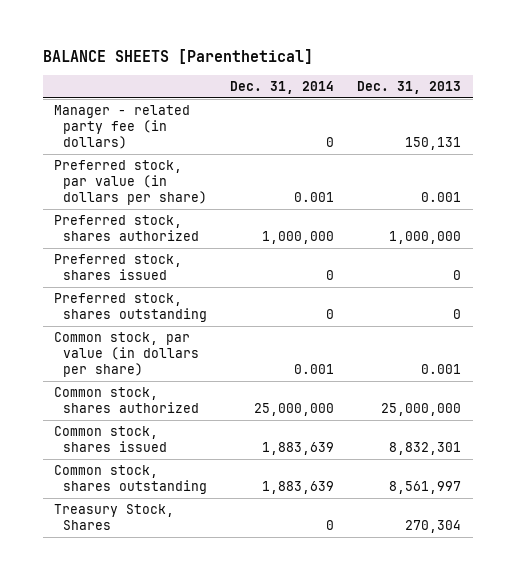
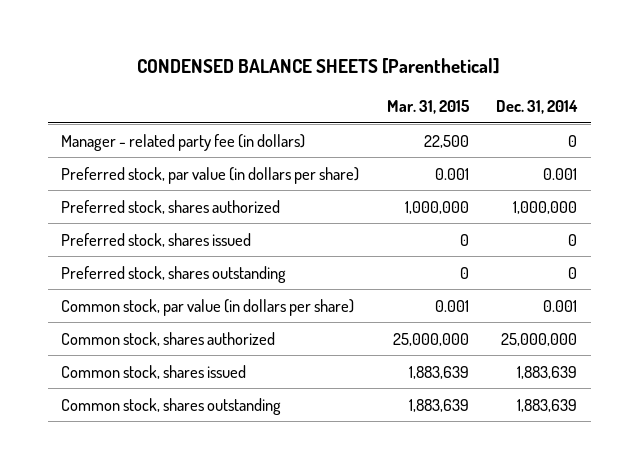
[42,49,313,65] BALANCE SHEETS [Parenthetical] -> [137,58,501,75] CONDENSED BALANCE SHEETS [Parenthetical]
[357,80,462,94] Dec. 31, 2013 -> none
none -> [386,100,470,115] Mar. 31, 2015
[54,504,175,530] Treasury Stock, Shares -> none

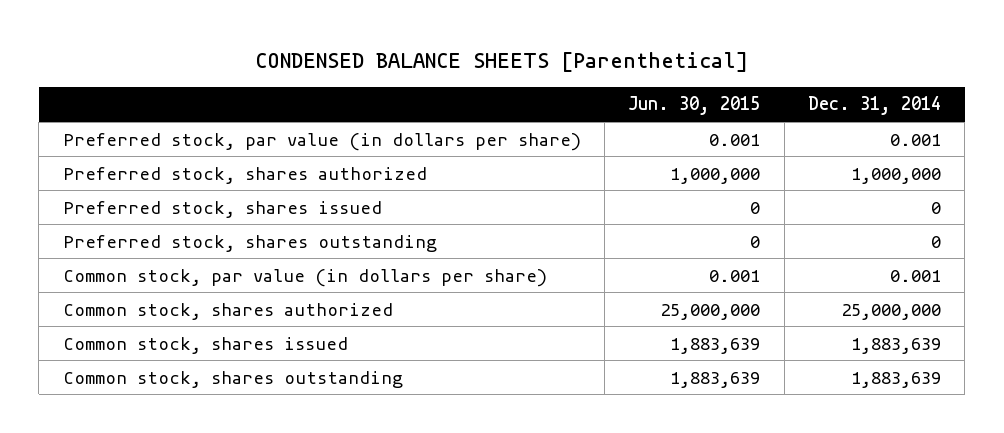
[386,100,470,115] Mar. 31, 2015 -> none
none -> [628,96,761,116] Jun. 30, 2015
[61,133,306,151] Manager - related party fee (in dollars) -> none

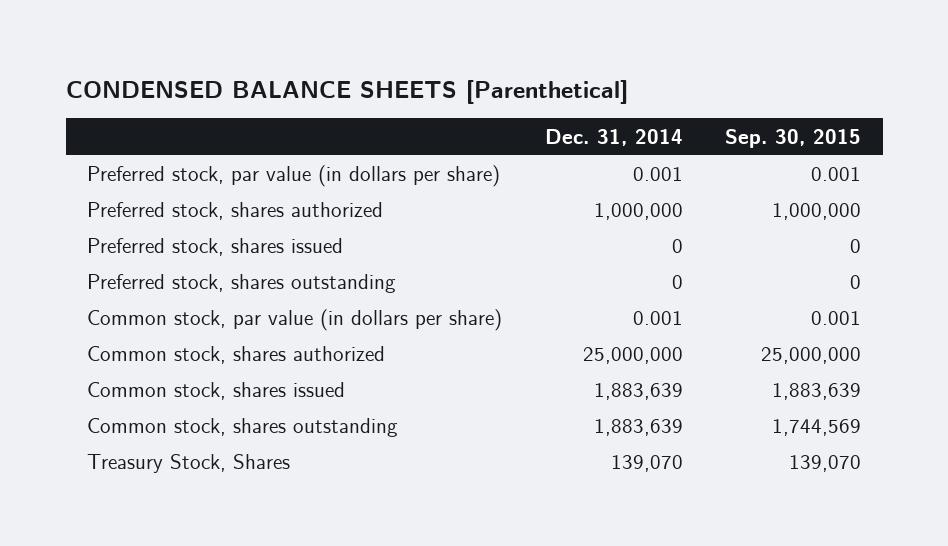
[628,96,761,116] Jun. 30, 2015 -> none
none -> [725,128,862,148] Sep. 30, 2015
none -> [86,454,290,474] Treasury Stock, Shares

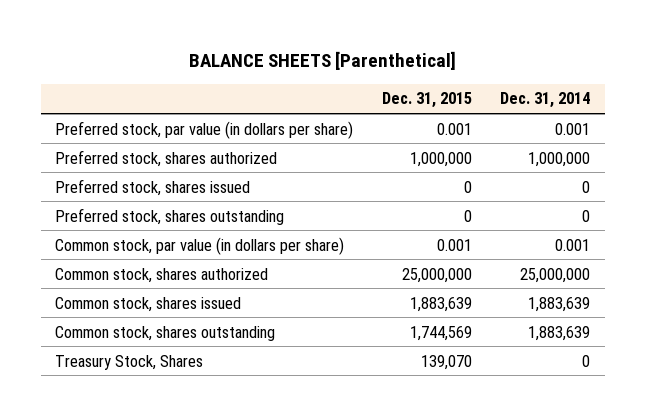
[65,79,628,104] CONDENSED BALANCE SHEETS [Parenthetical] -> [188,51,456,71] BALANCE SHEETS [Parenthetical]
[725,128,862,148] Sep. 30, 2015 -> none
none -> [381,92,472,109] Dec. 31, 2015
[610,455,683,473] 139,070 -> [582,354,591,367] 0

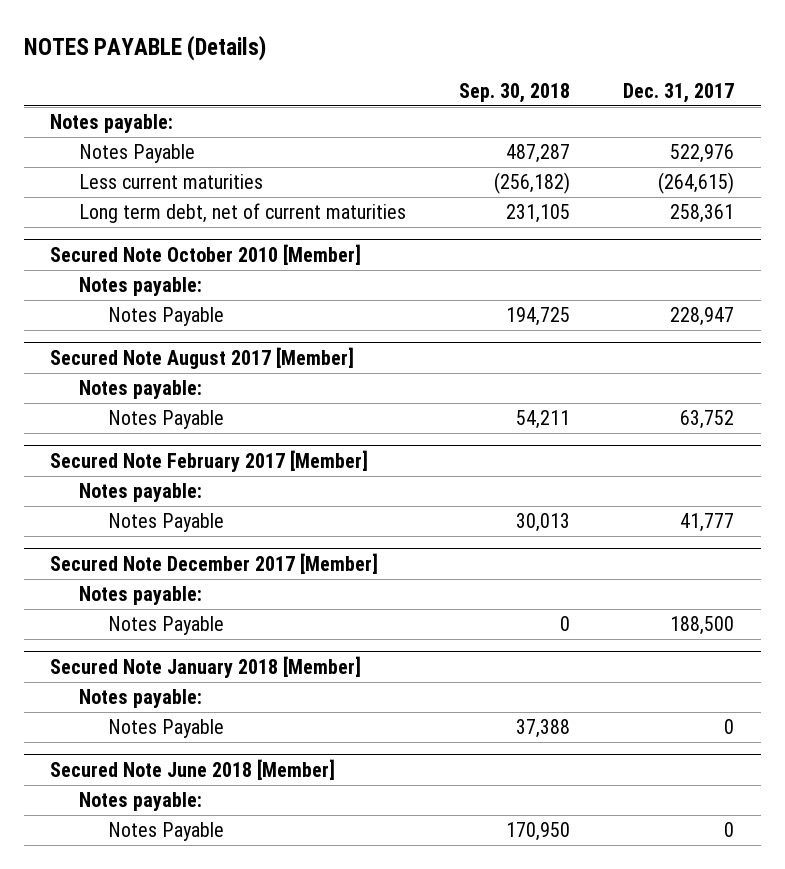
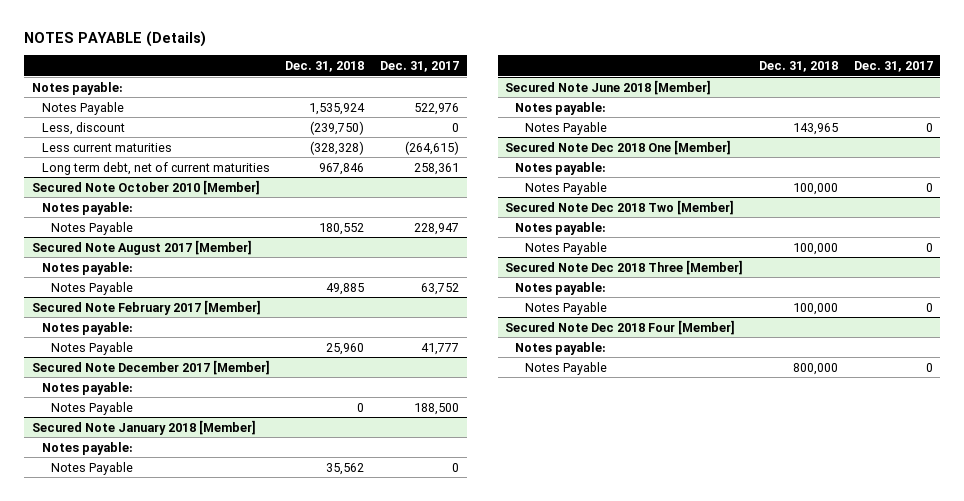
[459,82,571,103] Sep. 30, 2018 -> none
none -> [285,60,365,72] Dec. 31, 2018
none -> [41,121,125,135] Less, discount
none -> [505,139,732,155] Secured Note Dec 2018 One [Member]
none -> [515,161,607,175] Notes payable:
none -> [525,181,608,195] Notes Payable
none -> [505,199,735,215] Secured Note Dec 2018 Two [Member]
none -> [515,221,607,235] Notes payable:
none -> [525,241,608,255] Notes Payable
none -> [505,259,744,275] Secured Note Dec 2018 Three [Member]
none -> [515,281,607,295] Notes payable:
none -> [525,301,608,315] Notes Payable
none -> [505,319,736,335] Secured Note Dec 2018 Four [Member]
none -> [515,341,607,355] Notes payable:
none -> [525,361,608,375] Notes Payable

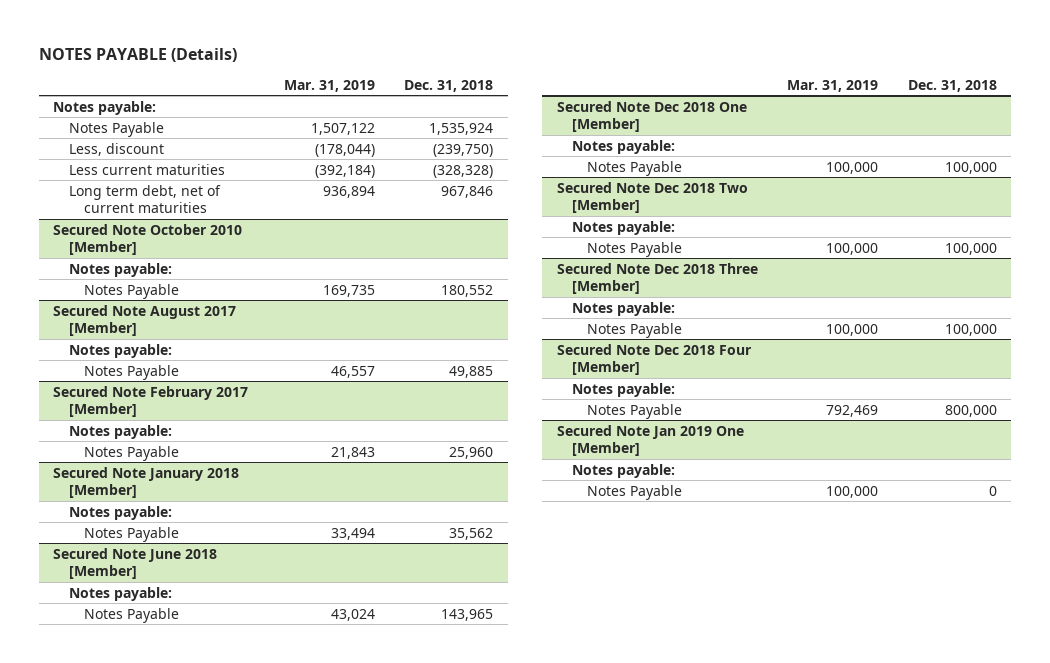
[379,60,459,72] Dec. 31, 2017 -> none
none -> [283,79,375,92] Mar. 31, 2019
[31,359,270,375] Secured Note December 2017 [Member] -> none
[41,381,133,395] Notes payable: -> none
[51,401,134,415] Notes Payable -> none
none -> [556,424,744,457] Secured Note Jan 2019 One [Member]
none -> [572,463,676,478] Notes payable:
none -> [587,484,683,500] Notes Payable

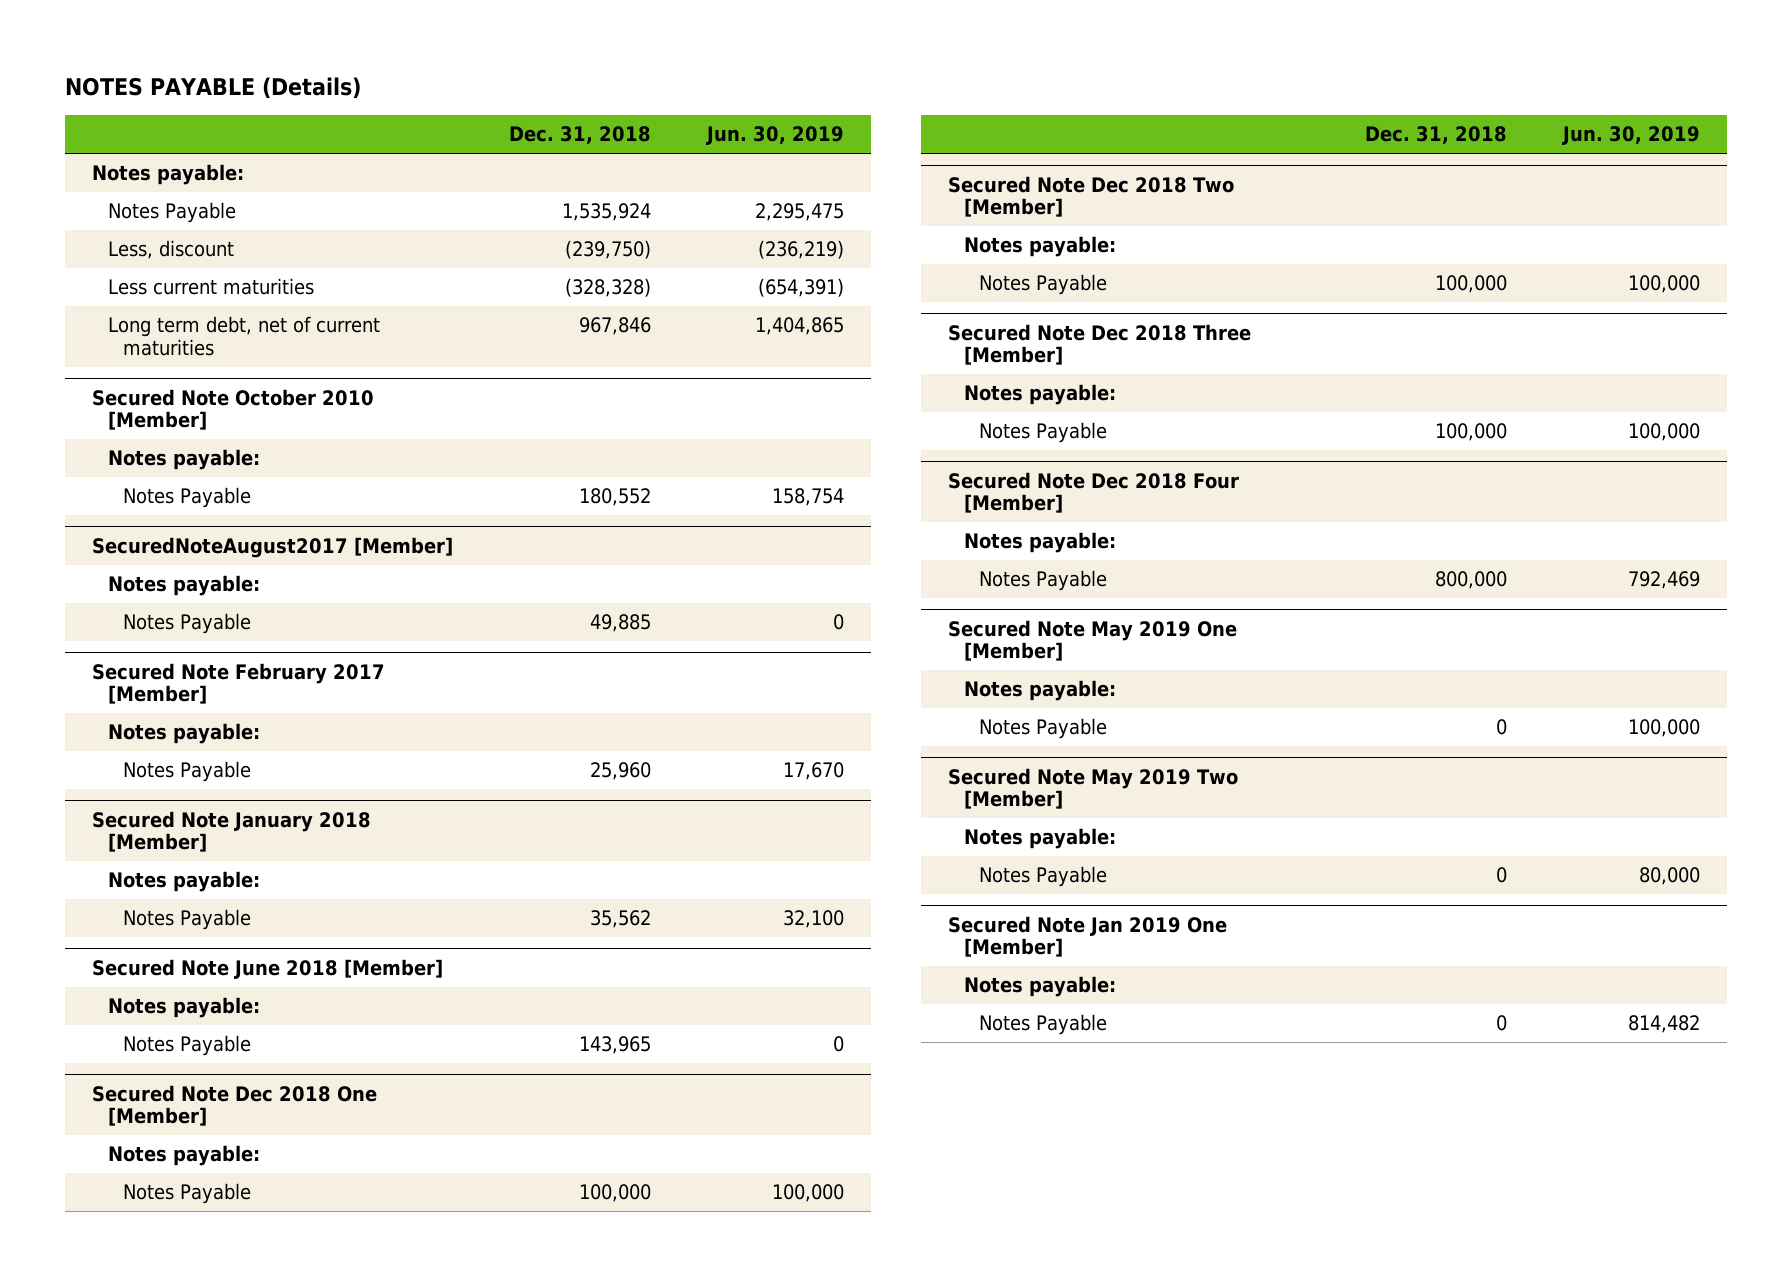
[283,79,375,92] Mar. 31, 2019 -> none
none -> [705,126,844,146] Jun. 30, 2019
[53,304,237,337] Secured Note August 2017 [Member] -> [92,536,454,558] SecuredNoteAugust2017 [Member]
none -> [948,619,1238,662] Secured Note May 2019 One [Member]
none -> [963,680,1116,702] Notes payable:
none -> [978,718,1107,740] Notes Payable
none -> [948,767,1239,810] Secured Note May 2019 Two [Member]
none -> [963,828,1116,850] Notes payable:
none -> [978,866,1107,888] Notes Payable

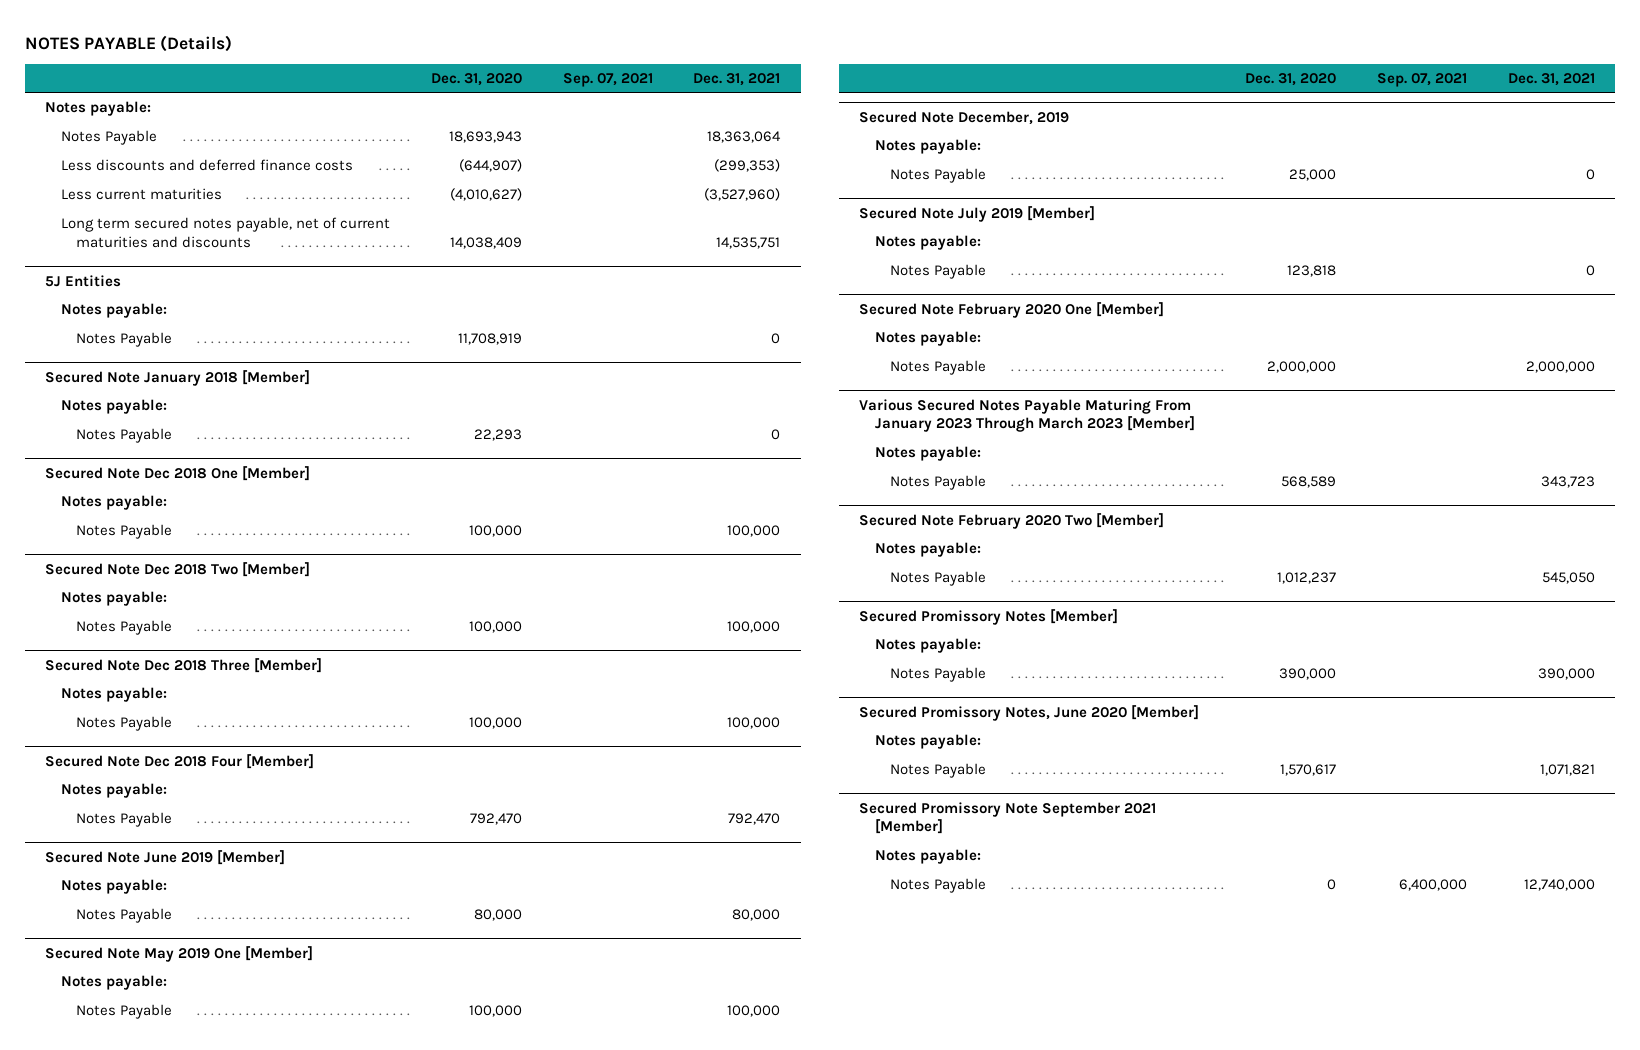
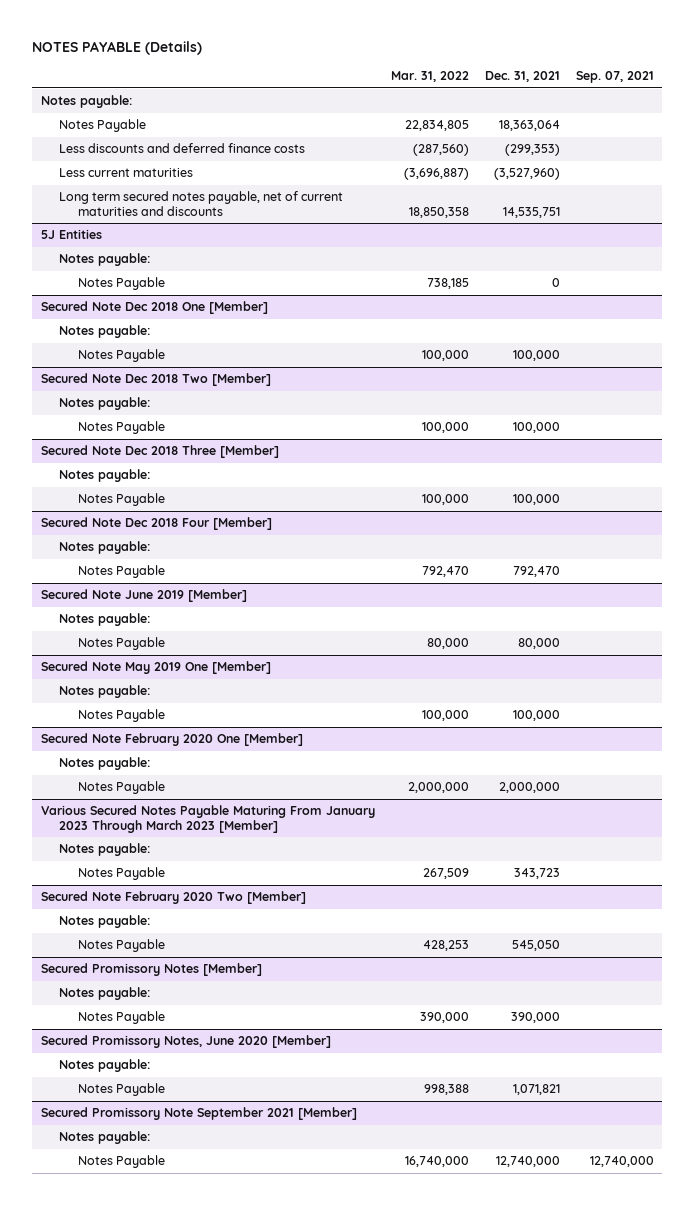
[430,72,522,86] Dec. 31, 2020 -> none
none -> [390,71,469,83] Mar. 31, 2022
[45,369,311,386] Secured Note January 2018 [Member] -> none
[60,399,167,415] Notes payable: -> none
[76,428,173,444] Notes Payable -> none
[859,110,1070,125] Secured Note December, 2019 -> none
[874,139,981,155] Notes payable: -> none
[890,168,987,184] Notes Payable -> none
[859,205,1096,222] Secured Note July 2019 [Member] -> none
[874,235,981,251] Notes payable: -> none
[890,264,987,280] Notes Payable -> none
[1398,879,1467,892] 6,400,000 -> [590,1156,655,1168] 12,740,000

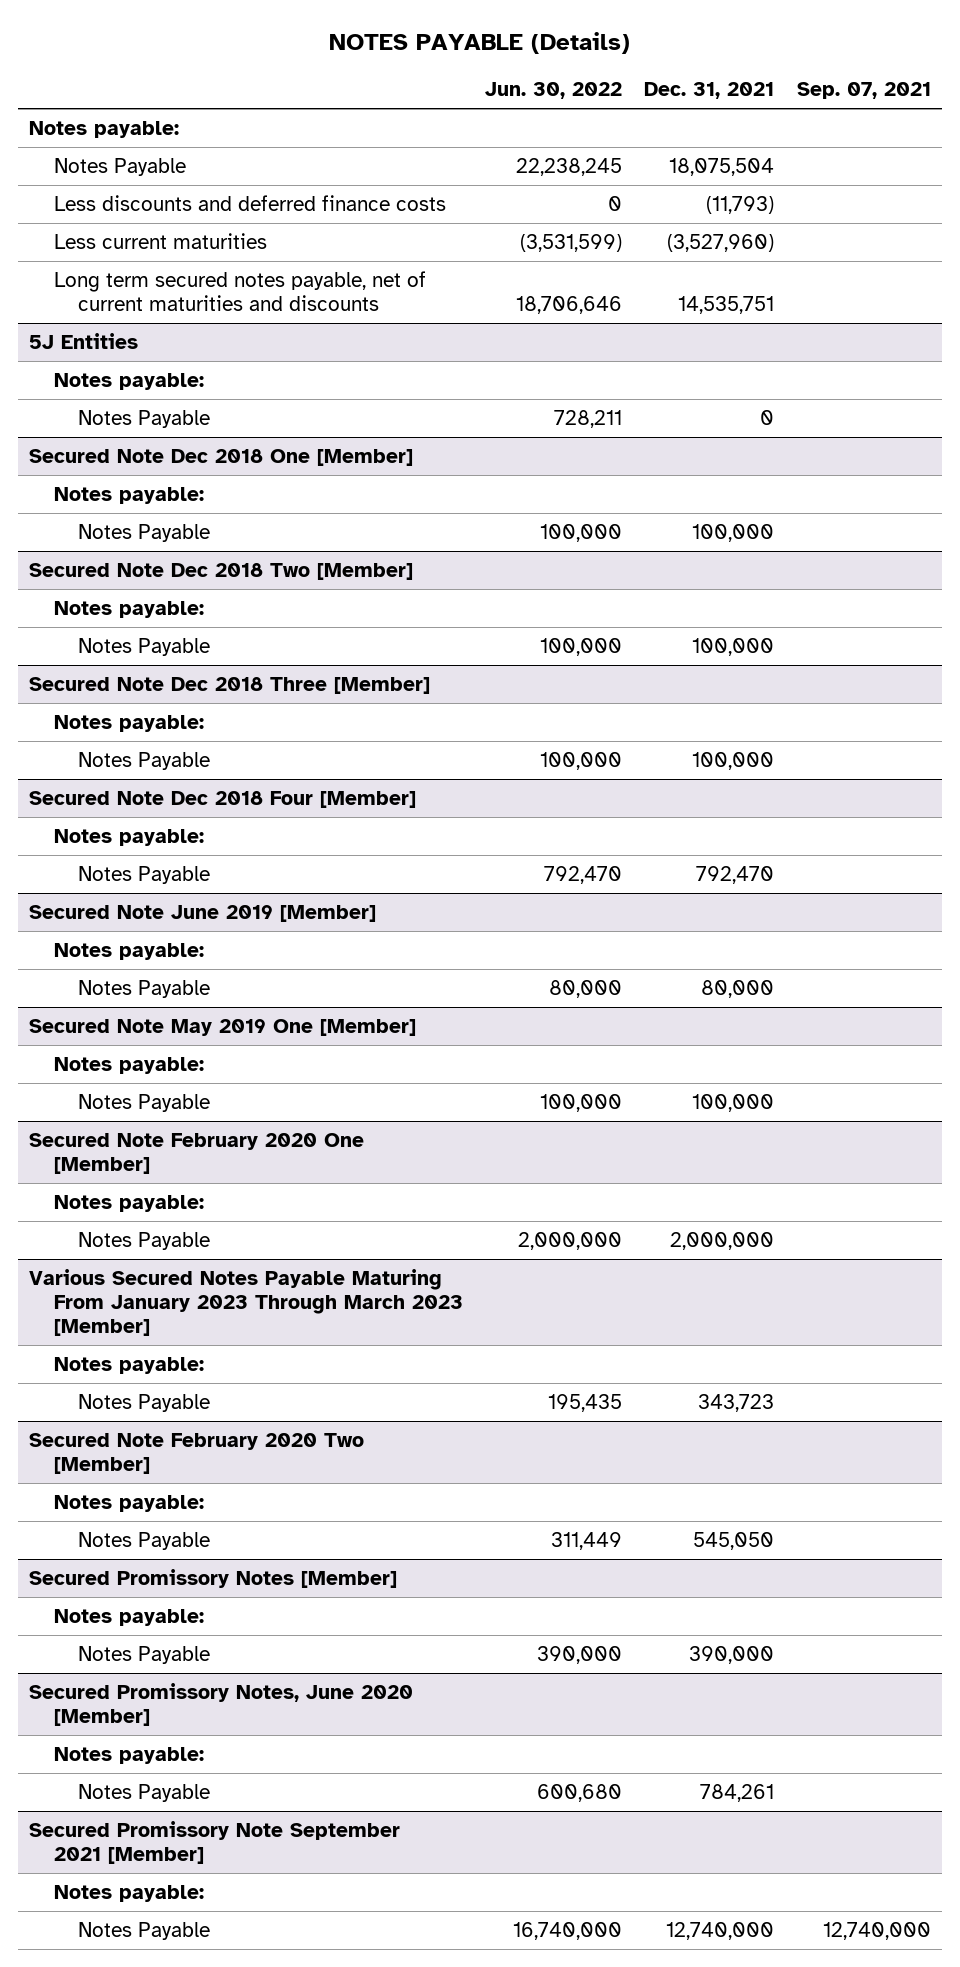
[390,71,469,83] Mar. 31, 2022 -> none
none -> [485,82,623,100] Jun. 30, 2022
[499,120,561,132] 18,363,064 -> [669,157,775,176] 18,075,504
[505,144,561,157] (299,353) -> [706,195,775,214] (11,793)
[513,1084,561,1096] 1,071,821 -> [700,1783,775,1802] 784,261

